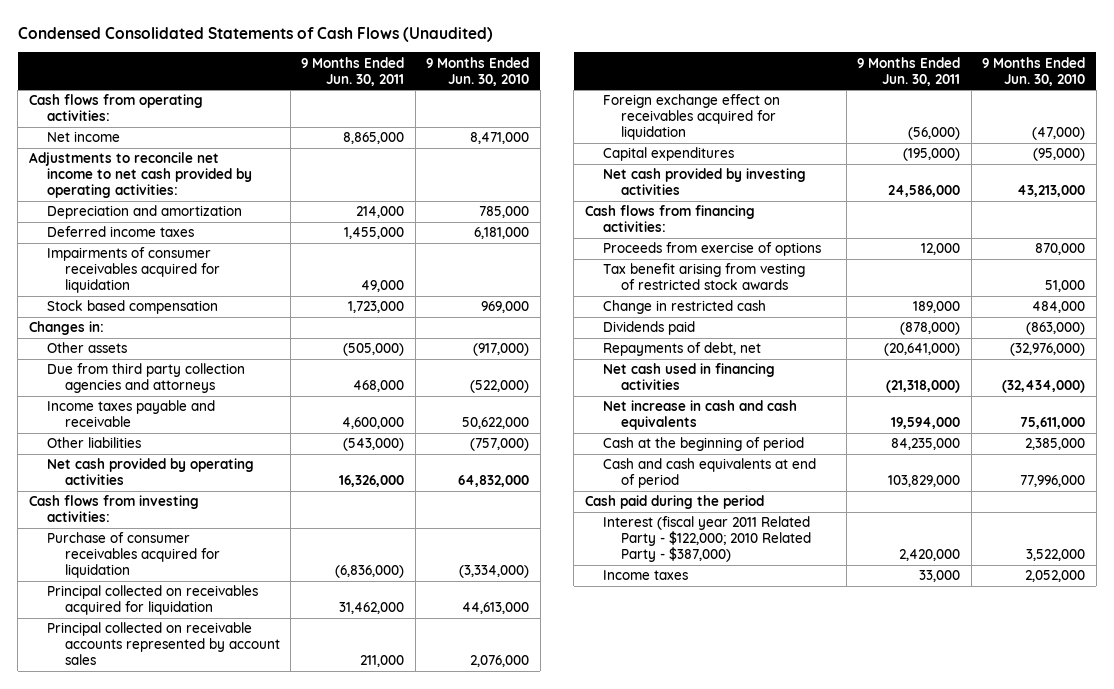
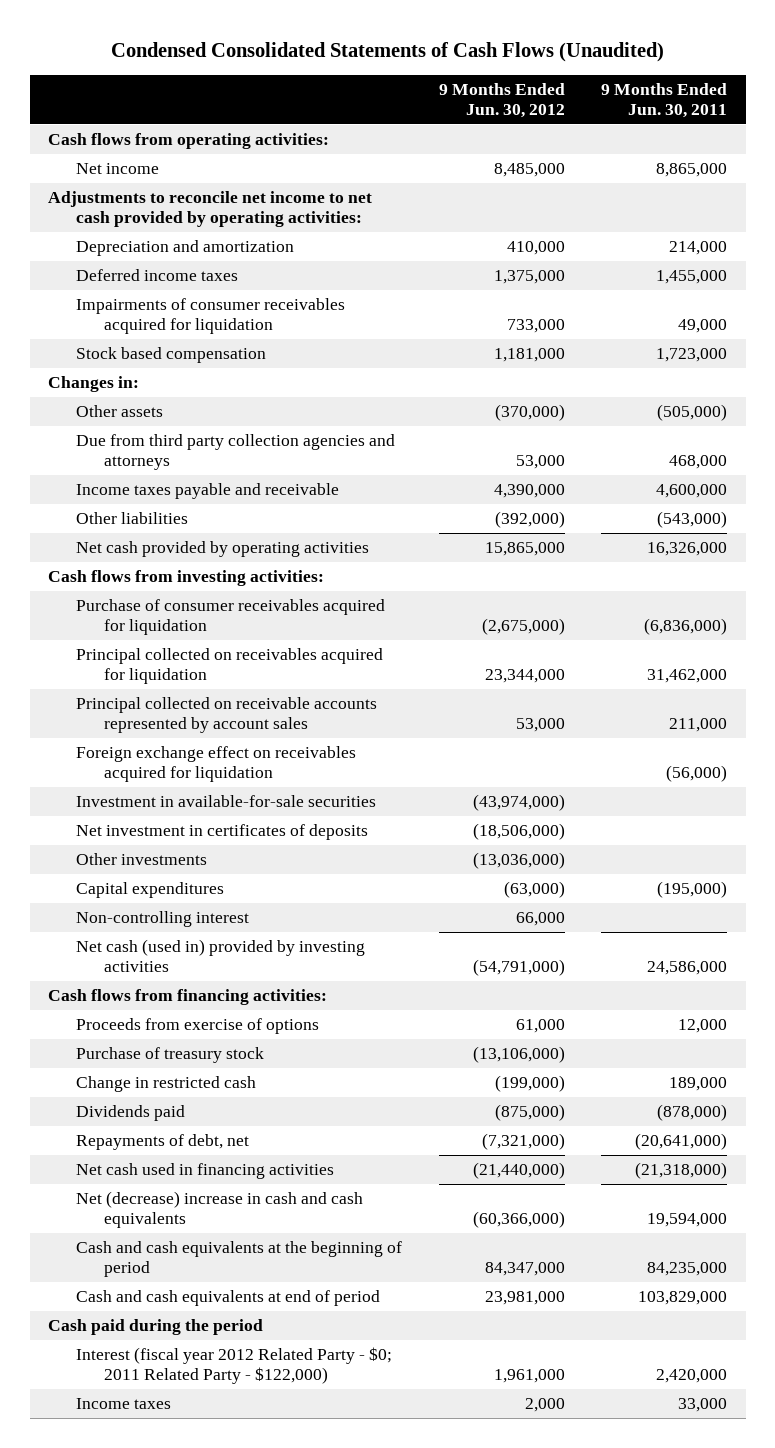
[426,56,530,86] 9 Months Ended Jun. 30, 2010 -> none
none -> [438,82,565,119] 9 Months Ended Jun. 30, 2012
none -> [75,795,376,808] Investment in available-for-sale securities
none -> [75,824,368,841] Net investment in certificates of deposits
none -> [75,853,207,866] Other investments
none -> [75,911,249,928] Non-controlling interest
[602,168,806,196] Net cash provided by investing activities -> [75,939,365,973] Net cash (used in) provided by investing activities
[602,263,805,291] Tax benefit arising from vesting of restricted stock awards -> none
none -> [75,1047,264,1064] Purchase of treasury stock
[602,400,797,431] Net increase in cash and cash equivalents -> [75,1191,363,1229] Net (decrease) increase in cash and cash equivalents
[602,437,804,452] Cash at the beginning of period -> [75,1241,402,1278] Cash and cash equivalents at the beginning of period
[602,516,811,563] Interest (fiscal year 2011 Related Party - $122,000; 2010 Related Party - $387,000) -> [75,1347,392,1385] Interest (fiscal year 2012 Related Party - $0; 2011 Related Party - $122,000)

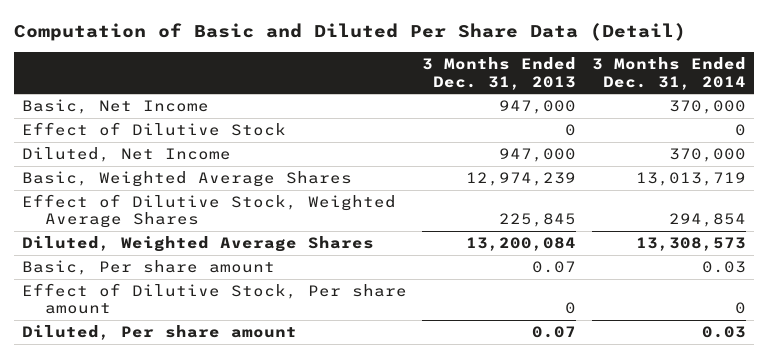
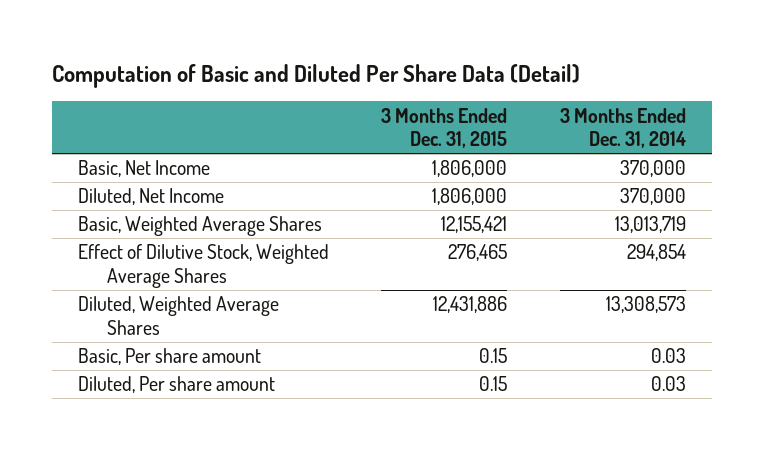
[422,57,577,90] 3 Months Ended Dec. 31, 2013 -> none
none -> [381,107,508,148] 3 Months Ended Dec. 31, 2015
[21,122,286,137] Effect of Dilutive Stock -> none
[21,283,407,315] Effect of Dilutive Stock, Per share amount -> none

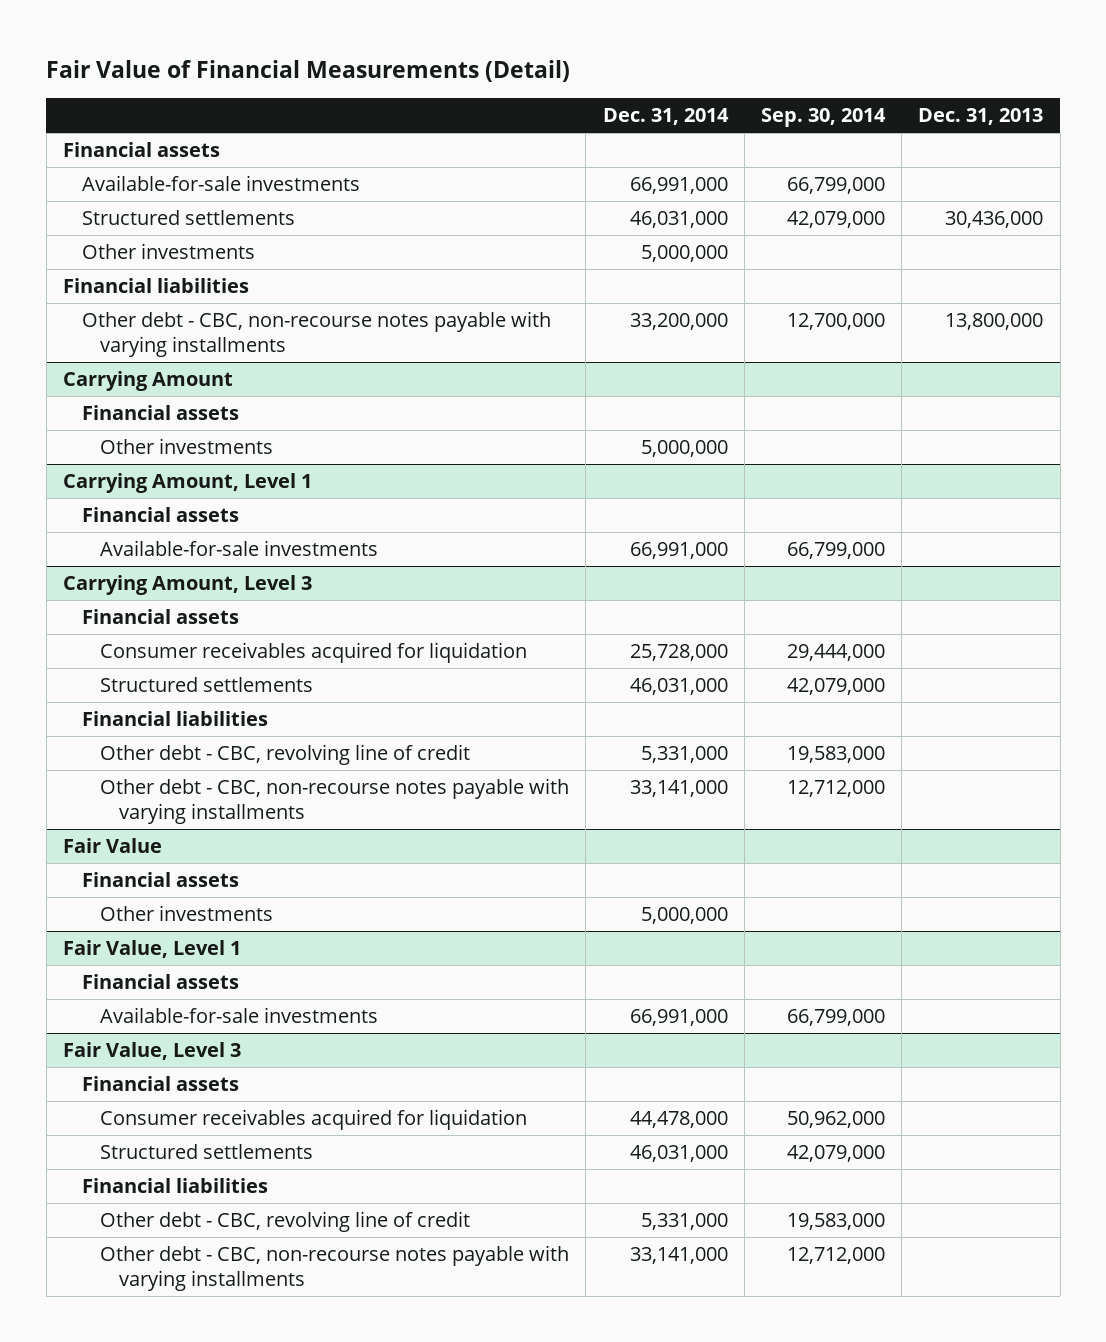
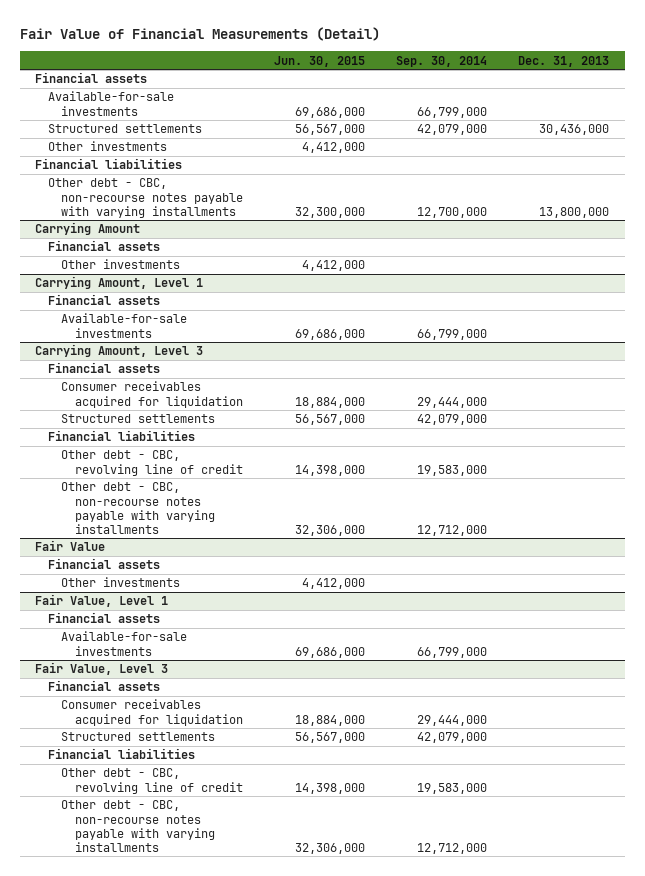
[602,108,729,126] Dec. 31, 2014 -> none
none -> [274,55,366,67] Jun. 30, 2015
[787,1111,886,1129] 50,962,000 -> [417,714,488,726] 29,444,000

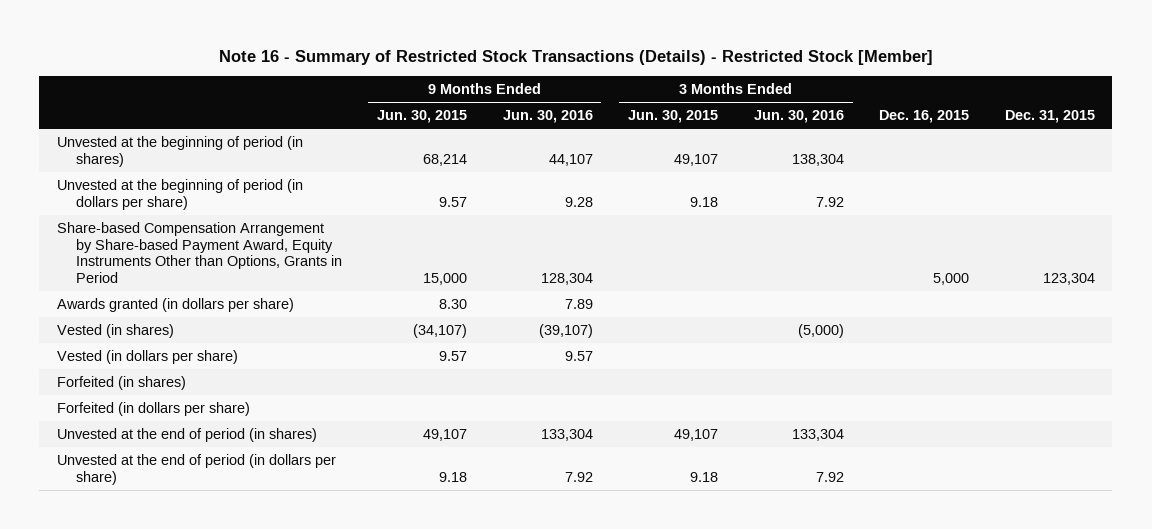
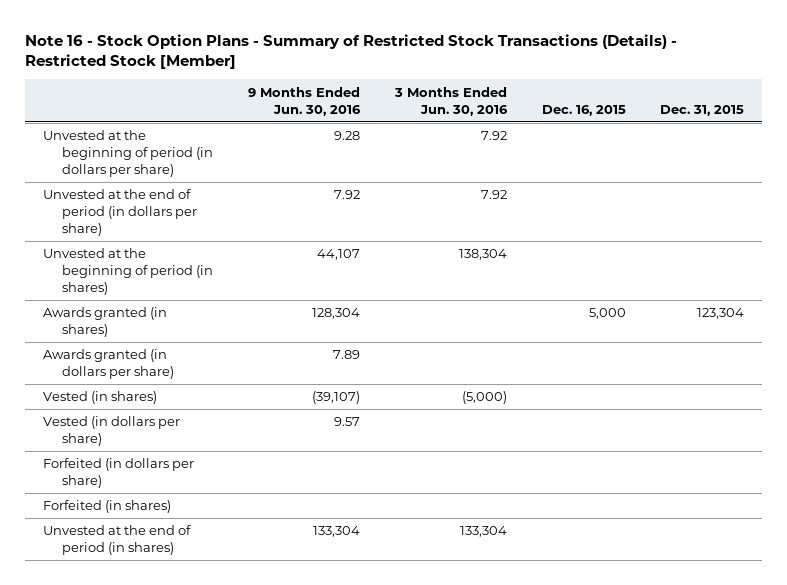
[218,49,933,65] Note 16 - Summary of Restricted Stock Transactions (Details) - Restricted Stock [Member] -> [25,33,678,70] Note 16 - Stock Option Plans - Summary of Restricted Stock Transactions (Details) - Restricted Stock [Member]
[377,110,468,124] Jun. 30, 2015 -> none
[628,110,719,124] Jun. 30, 2015 -> none
[57,453,337,485] Unvested at the end of period (in dollars per share) -> [42,189,198,236] Unvested at the end of period (in dollars per share)
[57,135,304,167] Unvested at the beginning of period (in shares) -> [42,248,214,295] Unvested at the beginning of period (in shares)
[57,221,342,283] Share-based Compensation Arrangement by Share-based Payment Award, Equity Instruments Other than Options, Grants in Period -> [42,307,167,338] Awards granted (in shares)
[57,375,187,390] Forfeited (in shares) -> [42,500,171,514] Forfeited (in shares)

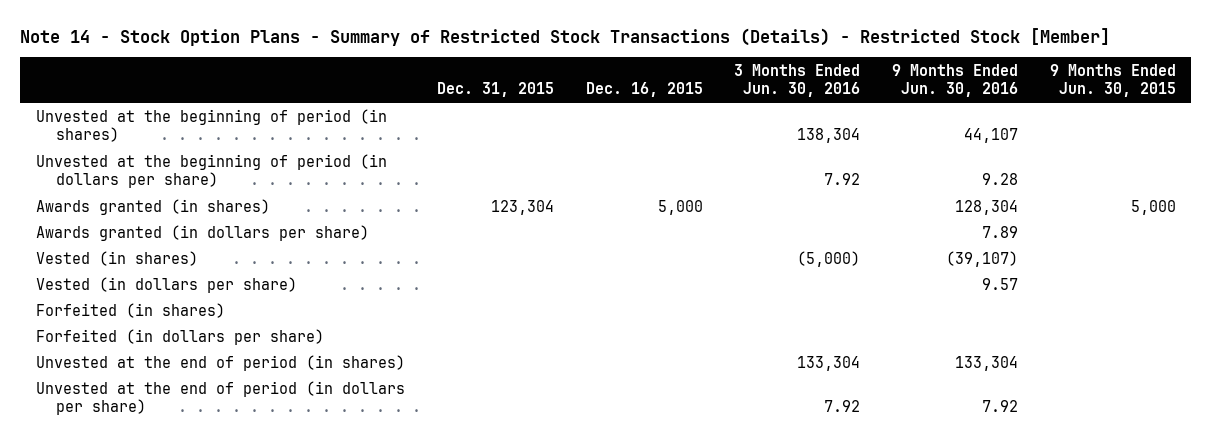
[25,33,678,70] Note 16 - Stock Option Plans - Summary of Restricted Stock Transactions (Details) - Restricted Stock [Member] -> [20,27,1111,46] Note 14 - Stock Option Plans - Summary of Restricted Stock Transactions (Details) - Restricted Stock [Member]
none -> [1049,63,1176,98] 9 Months Ended Jun. 30, 2015
[42,130,214,177] Unvested at the beginning of period (in dollars per share) -> [36,153,388,188] Unvested at the beginning of period (in dollars per share)
[42,458,194,489] Forfeited (in dollars per share) -> [36,328,325,345] Forfeited (in dollars per share)
[42,189,198,236] Unvested at the end of period (in dollars per share) -> [36,380,406,415] Unvested at the end of period (in dollars per share)

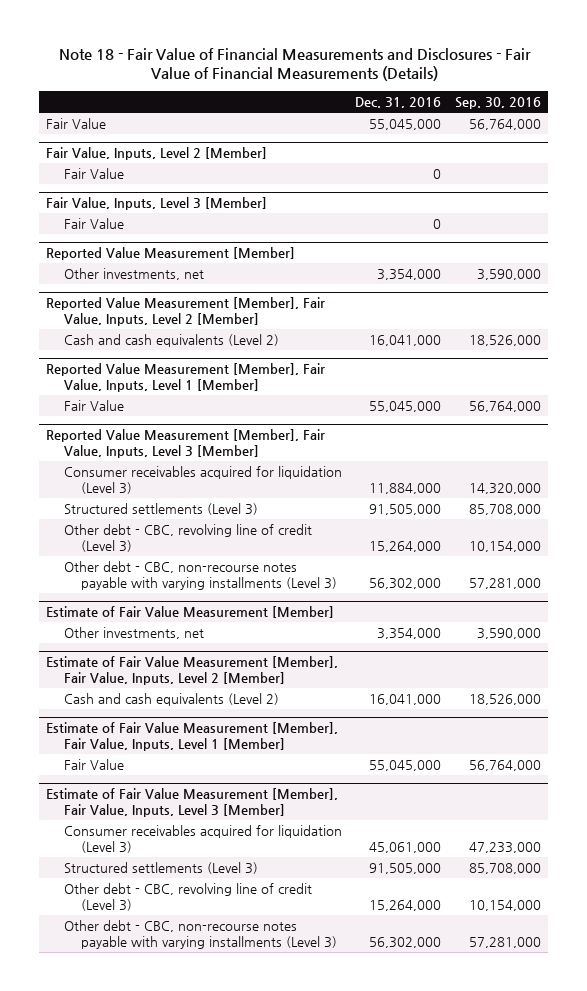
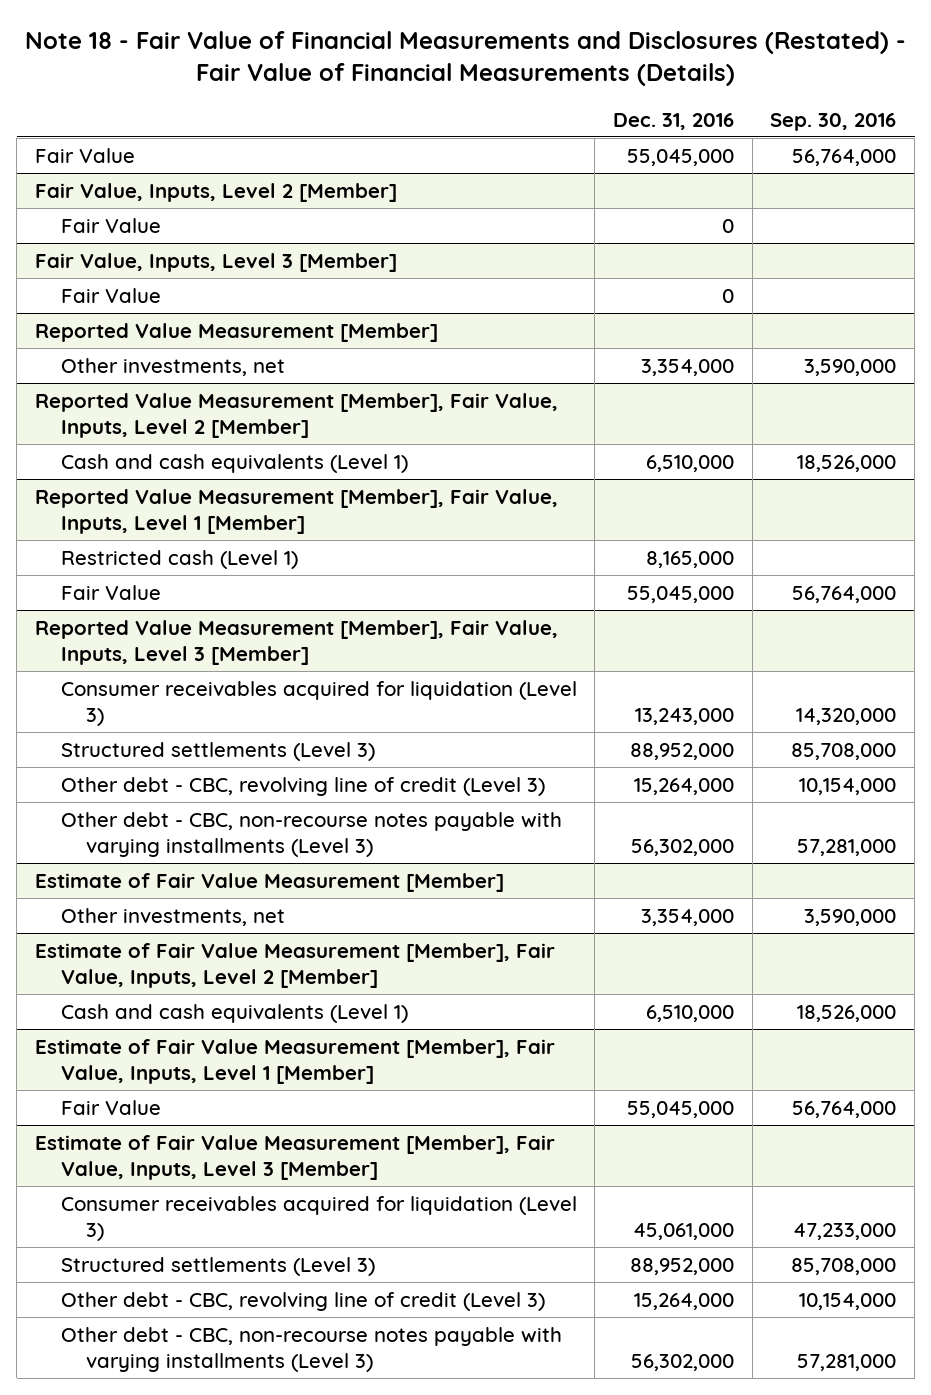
[58,47,531,82] Note 18 - Fair Value of Financial Measurements and Disclosures - Fair Value of Financial Measurements (Details) -> [24,30,906,86] Note 18 - Fair Value of Financial Measurements and Disclosures (Restated) - Fair Value of Financial Measurements (Details)
[63,334,279,348] Cash and cash equivalents (Level 2) -> [60,453,408,473] Cash and cash equivalents (Level 1)
[369,335,442,347] 16,041,000 -> [645,454,734,472] 6,510,000
none -> [60,549,298,569] Restricted cash (Level 1)
[369,483,442,495] 11,884,000 -> [634,707,734,725] 13,243,000
[369,504,442,516] 91,505,000 -> [629,742,734,760] 88,952,000
[63,693,279,707] Cash and cash equivalents (Level 2) -> [60,1003,408,1023] Cash and cash equivalents (Level 1)
[369,694,442,706] 16,041,000 -> [645,1004,734,1022] 6,510,000
[369,863,442,875] 91,505,000 -> [629,1257,734,1275] 88,952,000

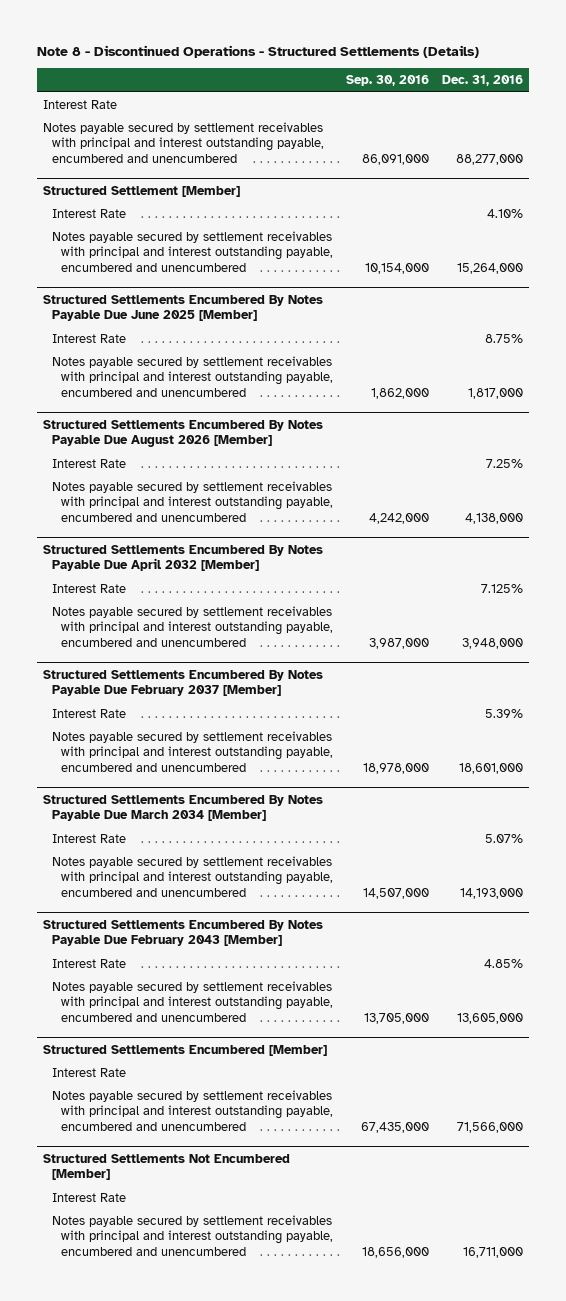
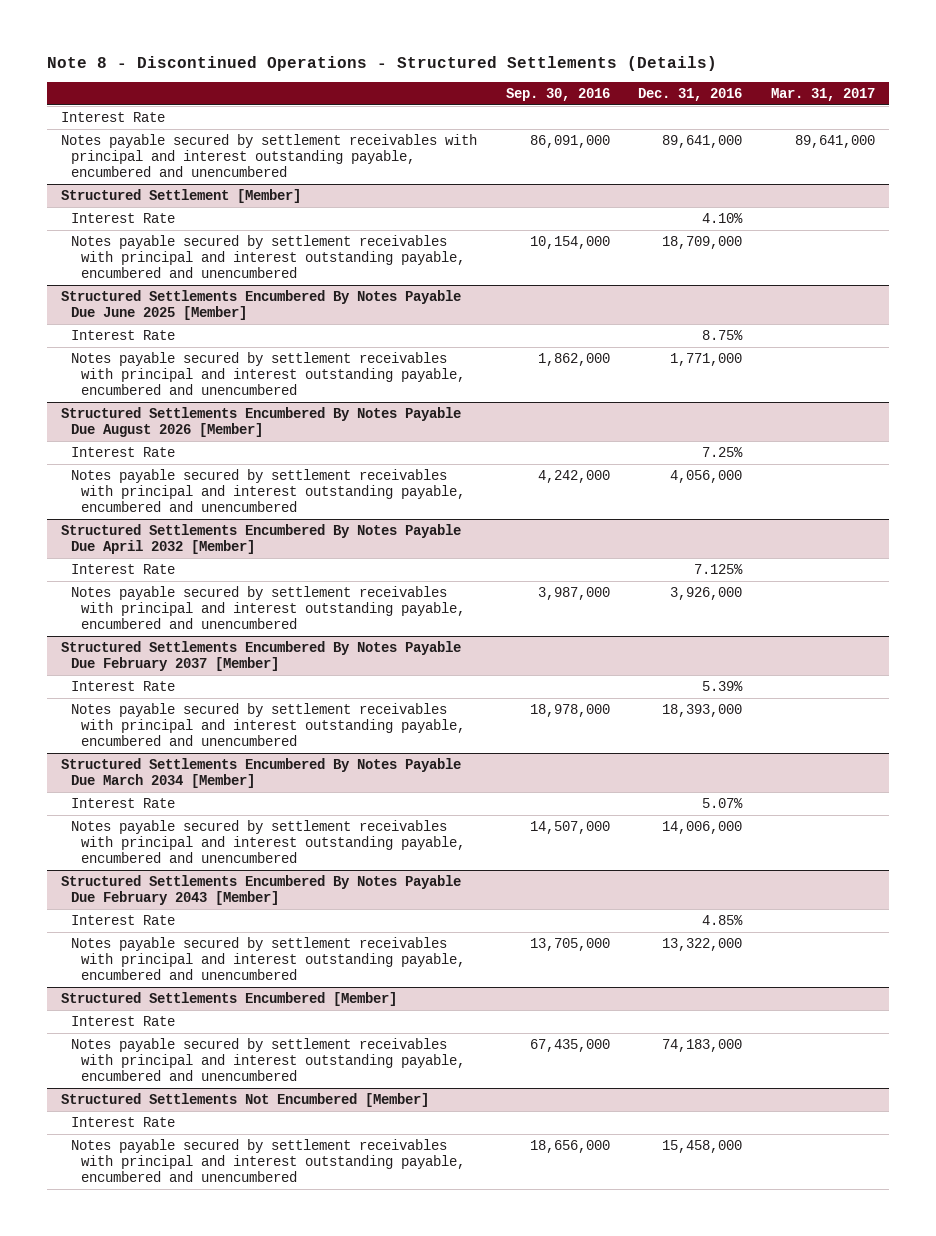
none -> [771,87,876,101] Mar. 31, 2017
[455,154,523,166] 88,277,000 -> [662,134,743,148] 89,641,000
[456,263,523,275] 15,264,000 -> [662,235,743,249] 18,709,000
[467,388,523,400] 1,817,000 -> [670,352,743,366] 1,771,000
[464,513,523,525] 4,138,000 -> [670,469,743,483] 4,056,000
[461,638,523,650] 3,948,000 -> [670,586,743,600] 3,926,000
[458,763,523,775] 18,601,000 -> [662,703,743,717] 18,393,000
[459,888,523,900] 14,193,000 -> [662,820,743,834] 14,006,000
[456,1013,523,1025] 13,605,000 -> [662,937,743,951] 13,322,000
[456,1122,523,1134] 71,566,000 -> [662,1038,743,1052] 74,183,000
[462,1247,523,1259] 16,711,000 -> [662,1139,743,1153] 15,458,000

